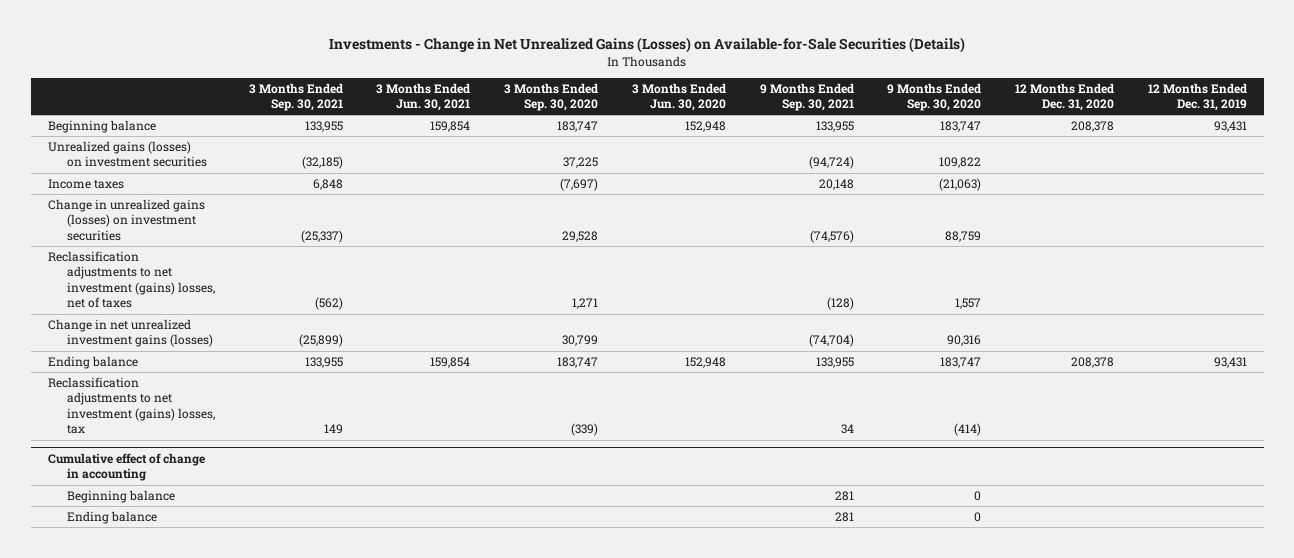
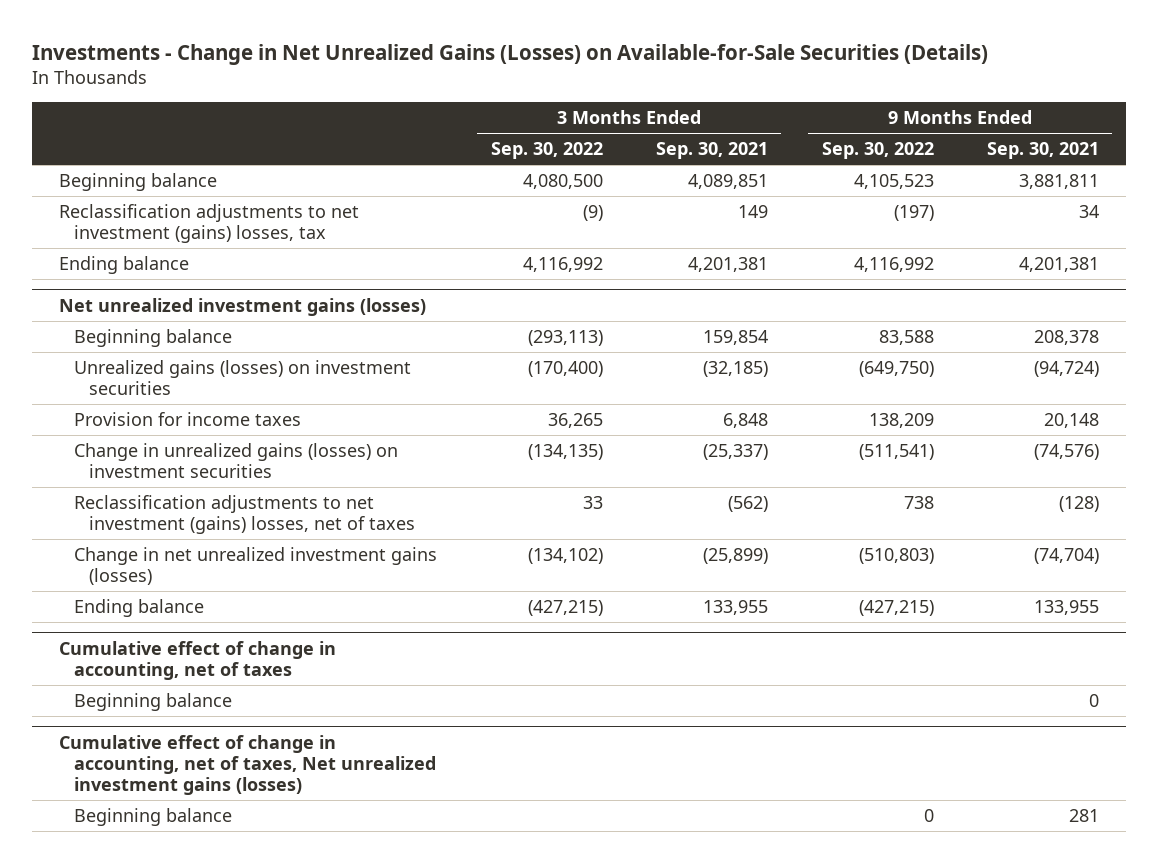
[376,82,471,112] 3 Months Ended Jun. 30, 2021 -> none
[504,82,599,112] 3 Months Ended Sep. 30, 2020 -> none
[631,82,726,112] 3 Months Ended Jun. 30, 2020 -> none
[887,82,982,112] 9 Months Ended Sep. 30, 2020 -> none
[1015,82,1115,112] 12 Months Ended Dec. 31, 2020 -> none
[1147,82,1247,112] 12 Months Ended Dec. 31, 2019 -> none
none -> [490,142,603,160] Sep. 30, 2022
none -> [821,142,934,160] Sep. 30, 2022
[304,121,343,133] 133,955 -> [688,173,769,189] 4,089,851
[815,121,854,133] 133,955 -> [1018,173,1099,189] 3,881,811
[47,377,215,435] Reclassification adjustments to net investment (gains) losses, tax -> [59,203,360,244] Reclassification adjustments to net investment (gains) losses, tax
none -> [59,255,190,274] Ending balance
none -> [59,297,427,316] Net unrealized investment gains (losses)
none -> [74,328,233,347] Beginning balance
[47,179,124,190] Income taxes -> [74,411,302,426] Provision for income taxes
[47,452,205,482] Cumulative effect of change in accounting -> [59,640,337,680] Cumulative effect of change in accounting, net of taxes
none -> [74,692,233,711] Beginning balance
none -> [59,734,437,796] Cumulative effect of change in accounting, net of taxes, Net unrealized investment gains (losses)
[66,511,157,525] Ending balance -> none

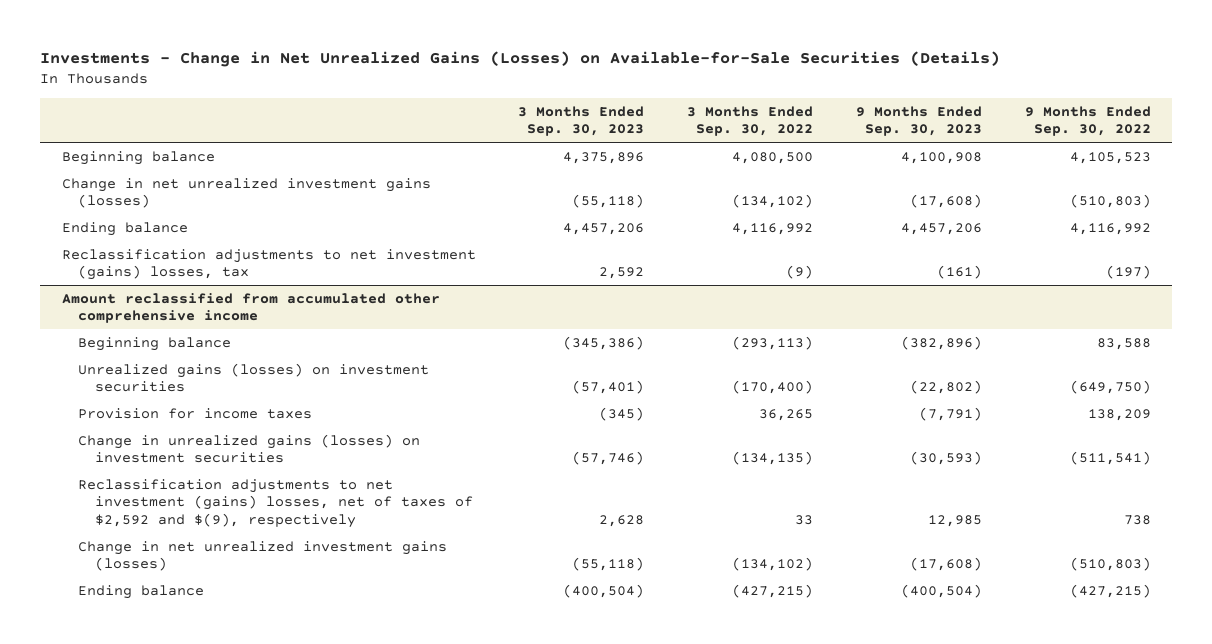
[656,142,769,160] Sep. 30, 2021 -> none
[986,142,1099,160] Sep. 30, 2021 -> none
none -> [518,105,645,137] 3 Months Ended Sep. 30, 2023
none -> [856,105,983,137] 9 Months Ended Sep. 30, 2023
none -> [61,177,431,209] Change in net unrealized investment gains (losses)
[59,203,360,244] Reclassification adjustments to net investment (gains) losses, tax -> [61,248,476,281] Reclassification adjustments to net investment (gains) losses, tax
[59,297,427,316] Net unrealized investment gains (losses) -> [61,292,440,324] Amount reclassified from accumulated other comprehensive income
[74,494,416,535] Reclassification adjustments to net investment (gains) losses, net of taxes -> [78,478,473,528] Reclassification adjustments to net investment (gains) losses, net of taxes of $2,592 and $(9), respectively
[59,640,337,680] Cumulative effect of change in accounting, net of taxes -> none
[74,692,233,711] Beginning balance -> none
[59,734,437,796] Cumulative effect of change in accounting, net of taxes, Net unrealized investment gains (losses) -> none
[74,807,233,826] Beginning balance -> none

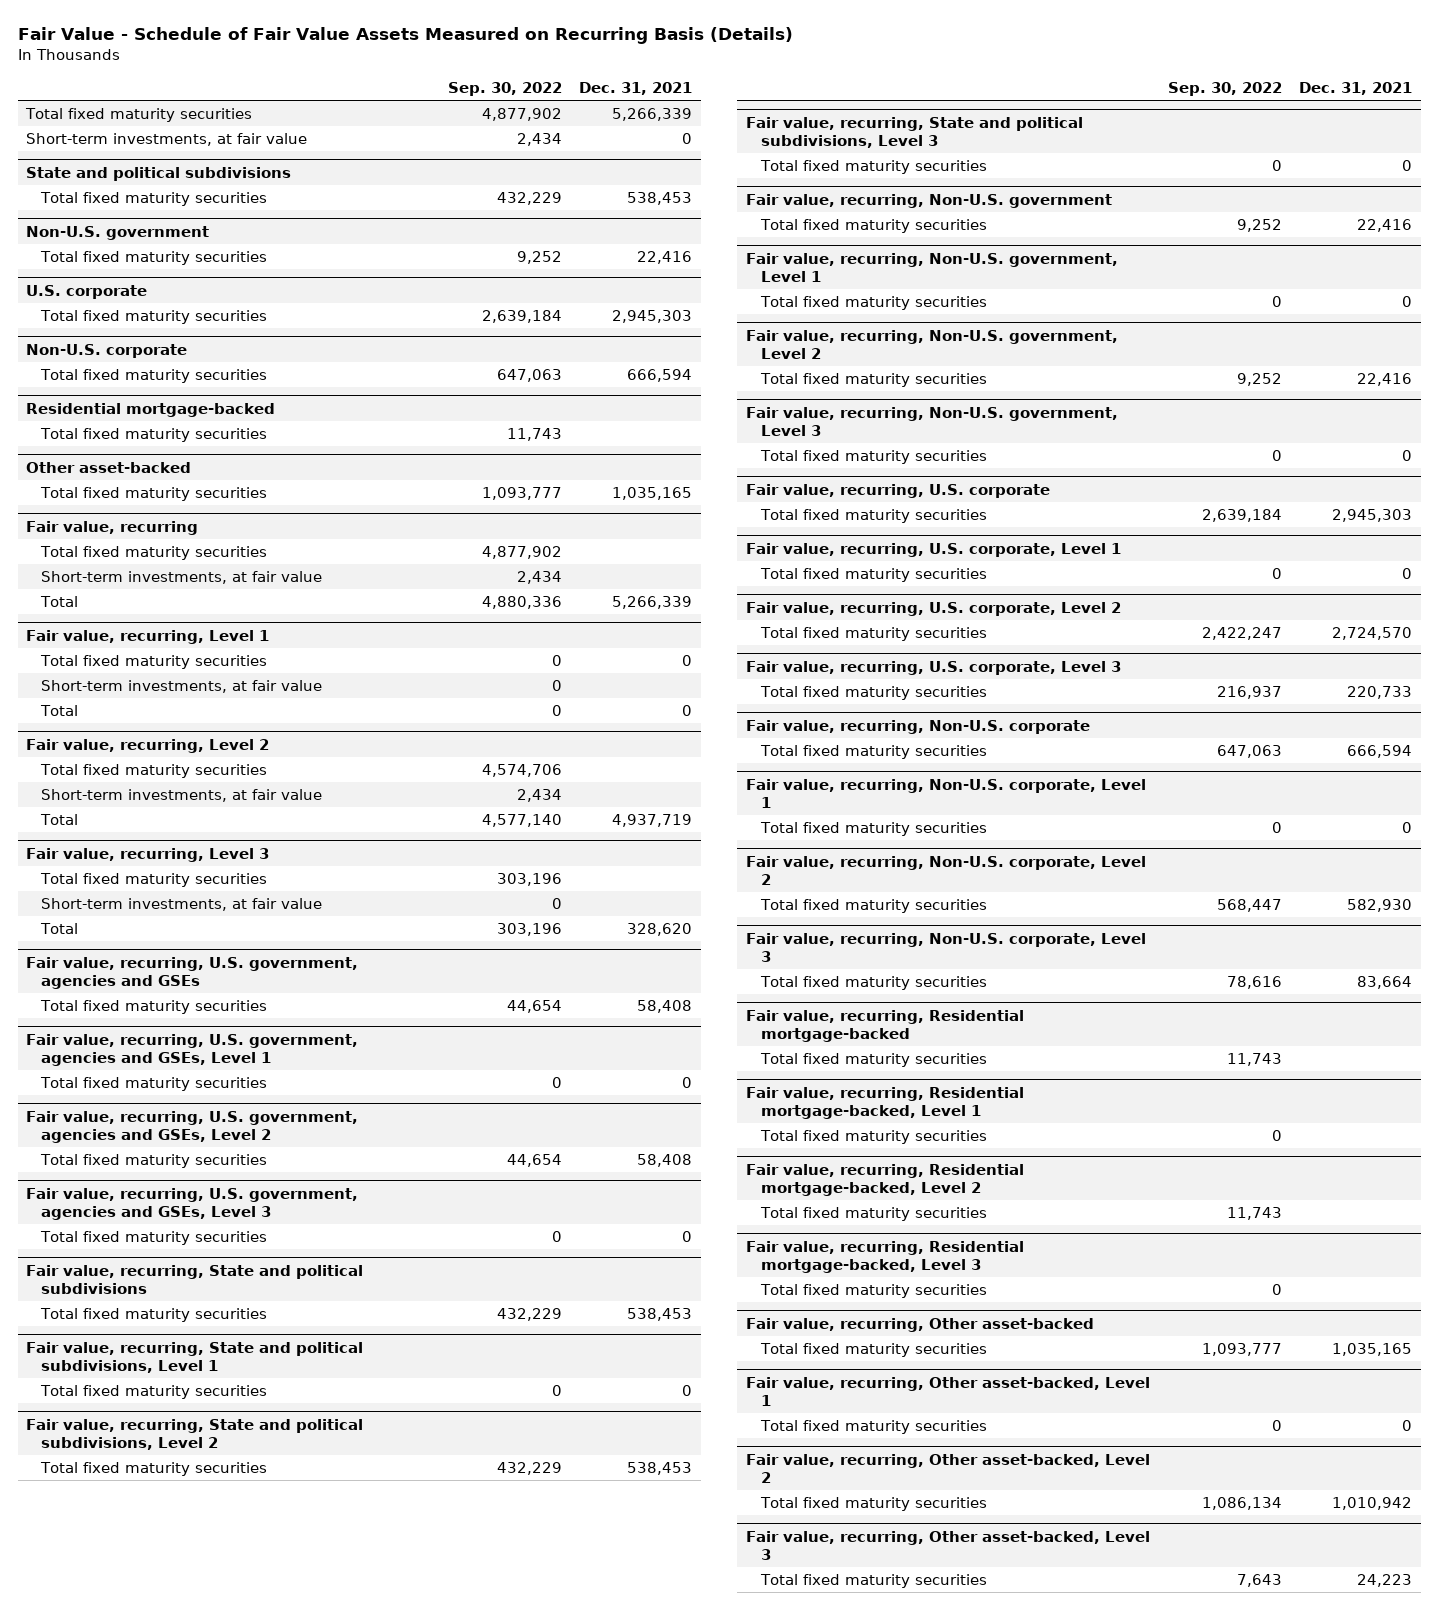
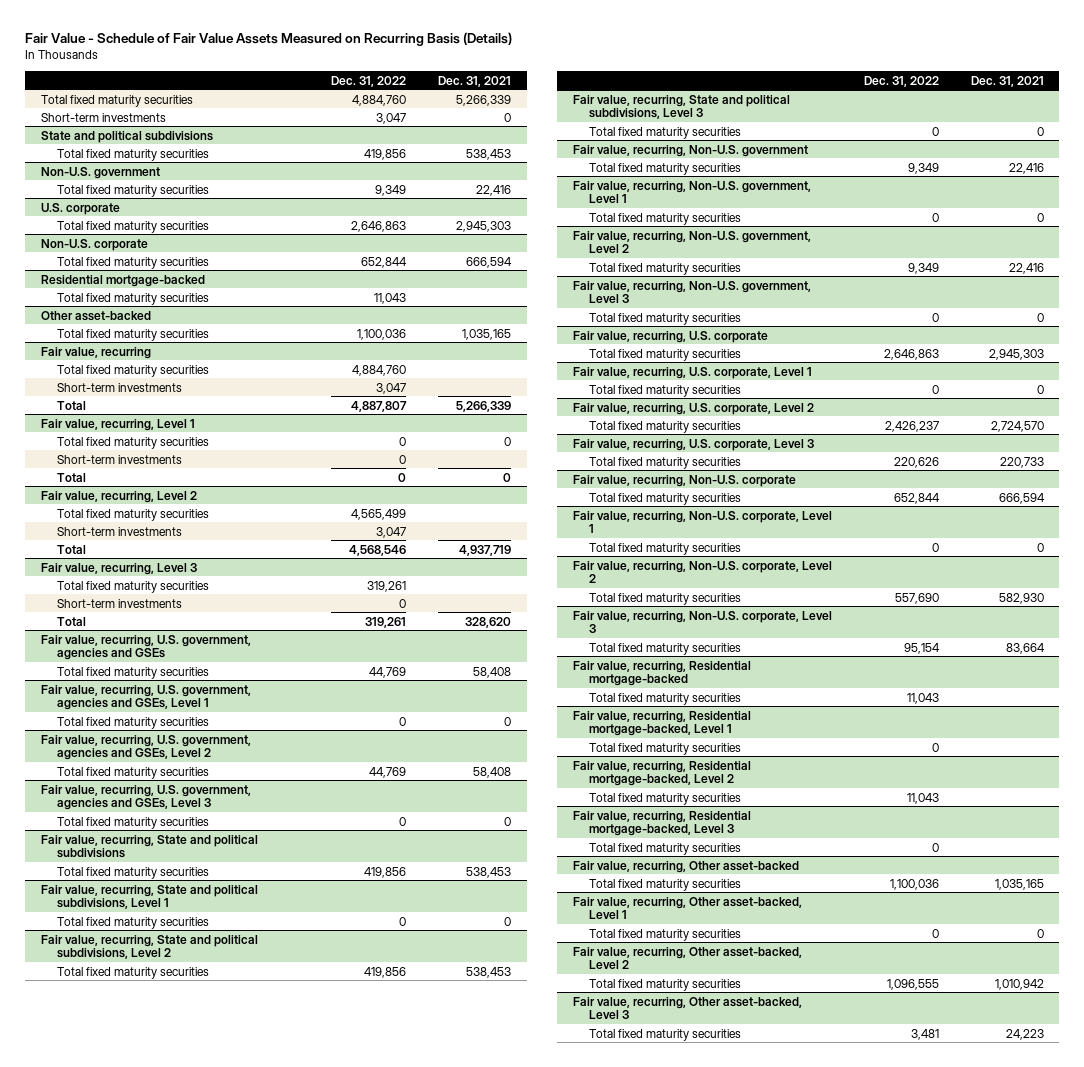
[447,81,562,96] Sep. 30, 2022 -> none
none -> [331,75,407,87] Dec. 31, 2022
[26,133,308,147] Short-term investments, at fair value -> [40,112,166,122] Short-term investments
[41,571,323,585] Short-term investments, at fair value -> [56,382,182,392] Short-term investments
[41,680,323,694] Short-term investments, at fair value -> [56,454,182,464] Short-term investments
[41,789,323,803] Short-term investments, at fair value -> [56,526,182,536] Short-term investments
[41,898,323,912] Short-term investments, at fair value -> [56,598,182,608] Short-term investments

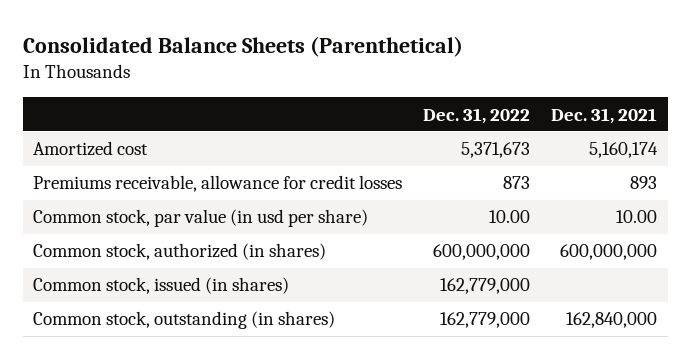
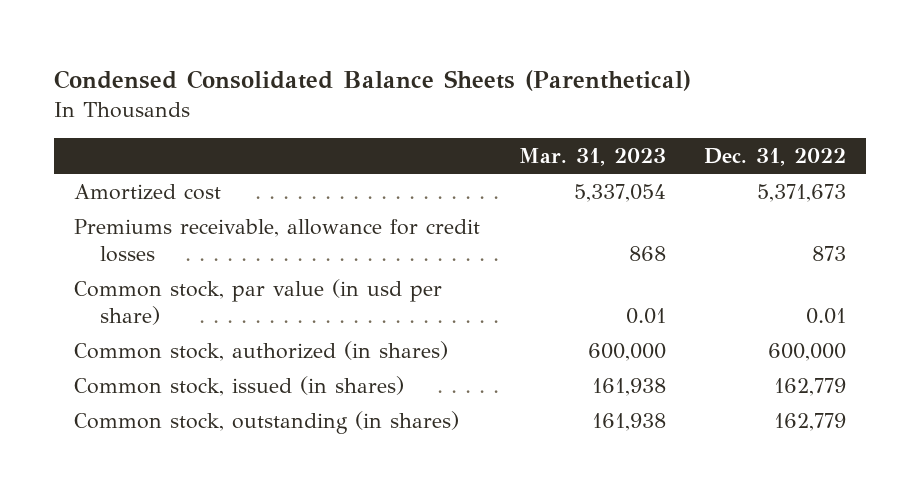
[23,35,464,57] Consolidated Balance Sheets (Parenthetical) -> [54,69,692,91] Condensed Consolidated Balance Sheets (Parenthetical)
[551,107,658,124] Dec. 31, 2021 -> none
none -> [518,148,666,167] Mar. 31, 2023
[489,210,531,224] 10.00 -> [806,308,847,325] 0.01
[433,244,531,261] 600,000,000 -> [768,343,847,362] 600,000
[440,278,531,295] 162,779,000 -> [774,378,847,397] 162,779
[440,312,531,329] 162,779,000 -> [774,413,847,432] 162,779

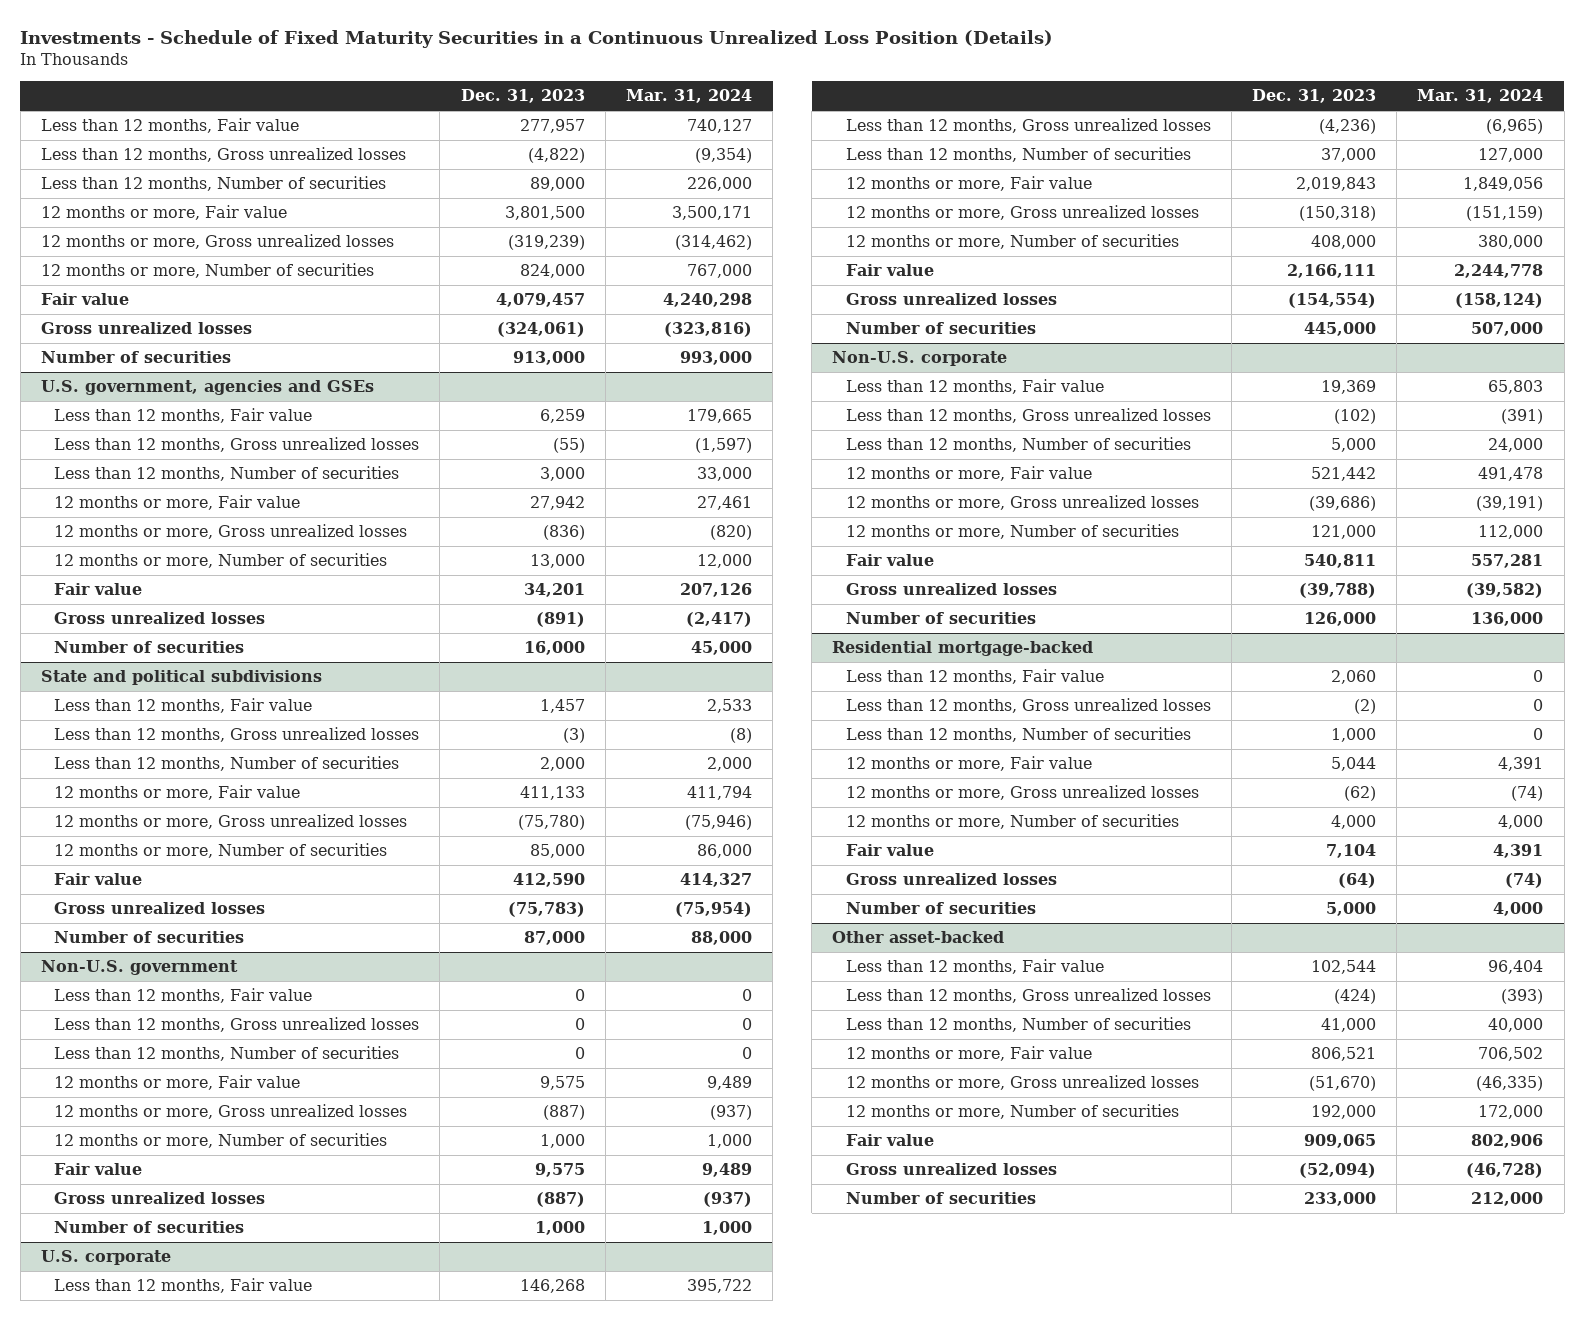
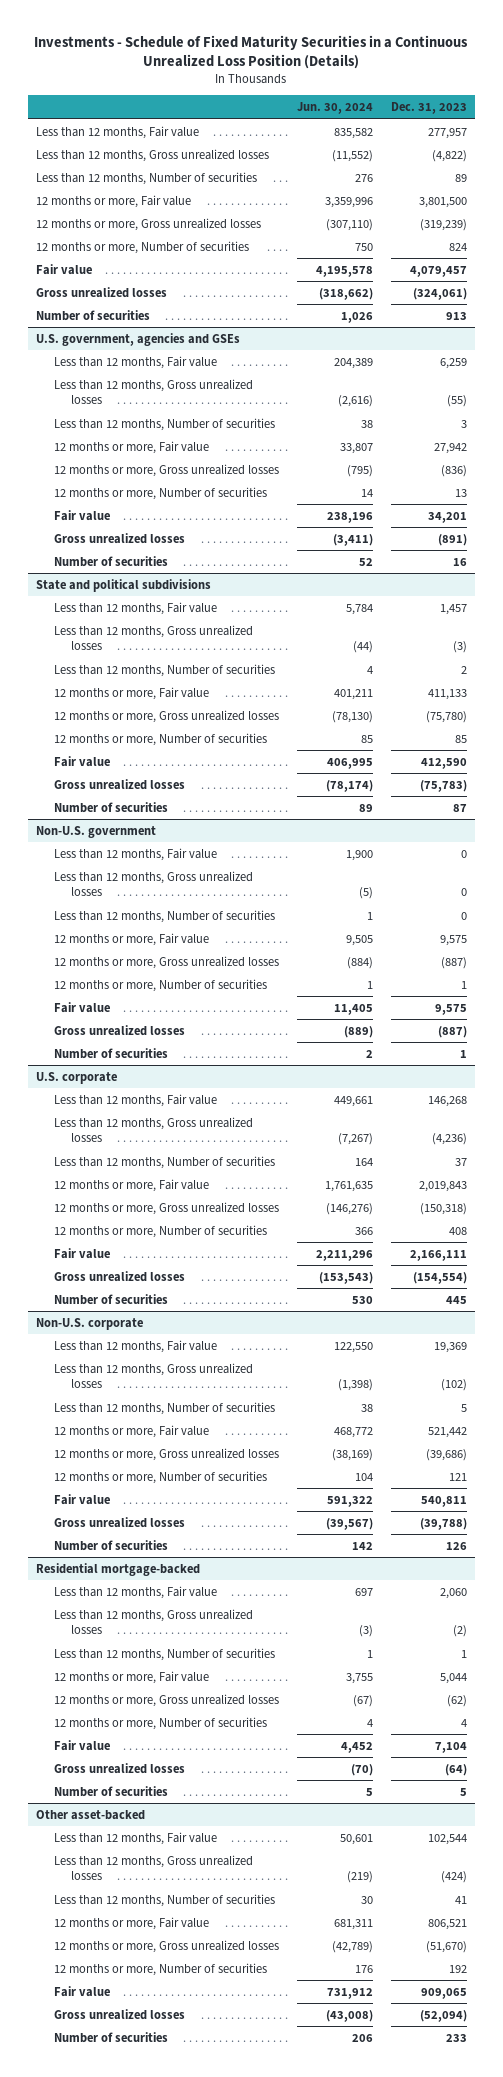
[626,89,753,104] Mar. 31, 2024 -> none
none -> [296,102,373,115] Jun. 30, 2024
[529,177,585,192] 89,000 -> [454,173,467,182] 89
[519,264,585,279] 824,000 -> [448,242,467,251] 824
[512,351,585,366] 913,000 -> [445,311,467,320] 913
[539,467,585,482] 3,000 -> [460,419,467,428] 3
[529,554,585,569] 13,000 -> [454,488,467,497] 13
[523,641,585,656] 16,000 -> [452,557,467,566] 16
[539,757,585,772] 2,000 -> [460,665,467,674] 2
[529,844,585,859] 85,000 -> [454,734,467,743] 85
[523,931,585,946] 87,000 -> [452,803,467,812] 87
[539,1134,585,1149] 1,000 -> [460,980,467,989] 1
[534,1221,585,1236] 1,000 -> [459,1049,467,1058] 1
[1320,148,1376,163] 37,000 -> [454,1157,467,1166] 37
[1310,235,1376,250] 408,000 -> [448,1226,467,1235] 408
[1303,322,1376,337] 445,000 -> [445,1295,467,1304] 445
[1330,438,1376,453] 5,000 -> [460,1403,467,1412] 5
[1310,525,1376,540] 121,000 -> [448,1472,467,1481] 121
[1303,612,1376,627] 126,000 -> [445,1541,467,1550] 126
[1330,728,1376,743] 1,000 -> [460,1649,467,1658] 1
[1330,815,1376,830] 4,000 -> [460,1718,467,1727] 4
[1325,902,1376,917] 5,000 -> [459,1787,467,1796] 5
[1320,1018,1376,1033] 41,000 -> [454,1895,467,1904] 41
[1310,1105,1376,1120] 192,000 -> [448,1964,467,1973] 192
[1303,1192,1376,1207] 233,000 -> [445,2033,467,2042] 233

